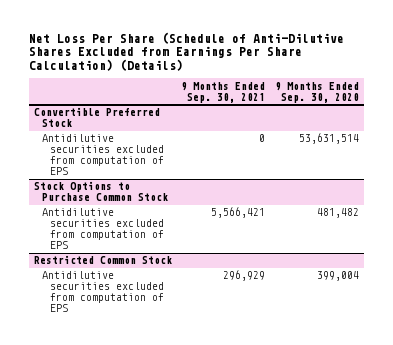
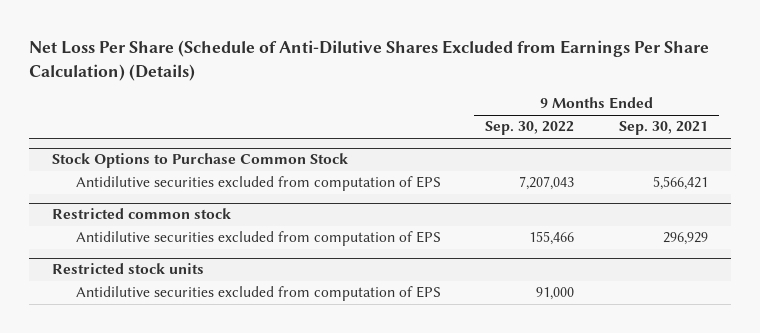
[275,81,360,103] 9 Months Ended Sep. 30, 2020 -> none
none -> [485,121,575,136] Sep. 30, 2022
[33,107,160,128] Convertible Preferred Stock -> none
[41,134,164,176] Antidilutive securities excluded from computation of EPS -> none
[33,255,172,265] Restricted Common Stock -> [51,208,231,220] Restricted common stock
none -> [51,263,204,275] Restricted stock units
none -> [75,286,441,302] Antidilutive securities excluded from computation of EPS

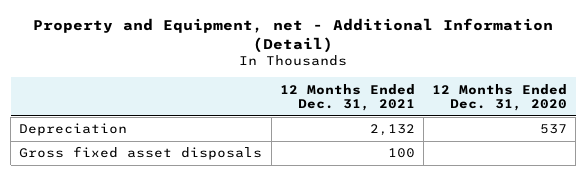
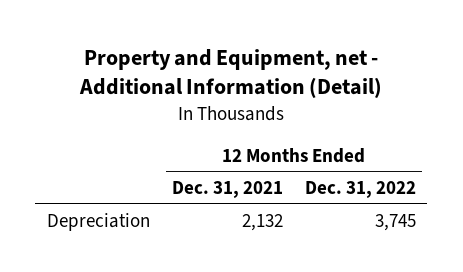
[432,83,568,112] 12 Months Ended Dec. 31, 2020 -> none
none -> [305,180,417,198] Dec. 31, 2022
[19,146,263,161] Gross fixed asset disposals -> none

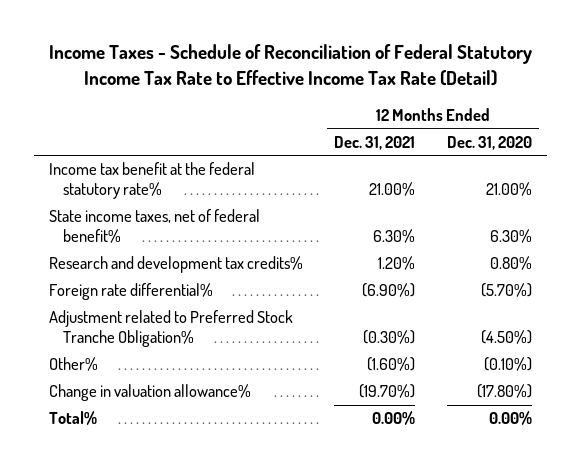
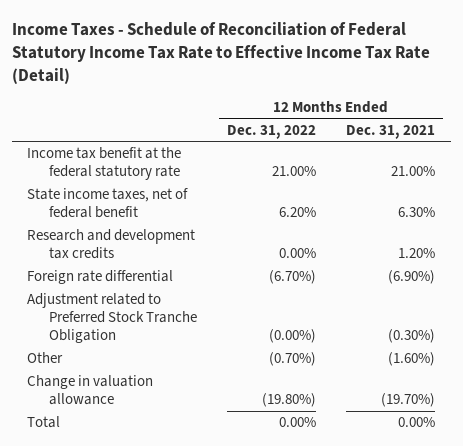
[446,135,532,150] Dec. 31, 2020 -> none
none -> [226,124,316,139] Dec. 31, 2022
[49,162,256,200] Income tax benefit at the federal statutory rate% -> [27,147,182,181] Income tax benefit at the federal statutory rate
[49,209,261,244] State income taxes, net of federal benefit% -> [27,188,189,219] State income taxes, net of federal benefit
[49,256,304,274] Research and development tax credits% -> [27,229,196,260] Research and development tax credits
[49,283,214,301] Foreign rate differential% -> [27,270,174,285] Foreign rate differential
[49,310,294,348] Adjustment related to Preferred Stock Tranche Obligation% -> [27,293,197,344] Adjustment related to Preferred Stock Tranche Obligation
[49,357,99,372] Other% -> [27,352,64,364] Other
[49,384,252,402] Change in valuation allowance% -> [27,375,154,406] Change in valuation allowance
[49,411,98,426] Total% -> [27,416,61,429] Total

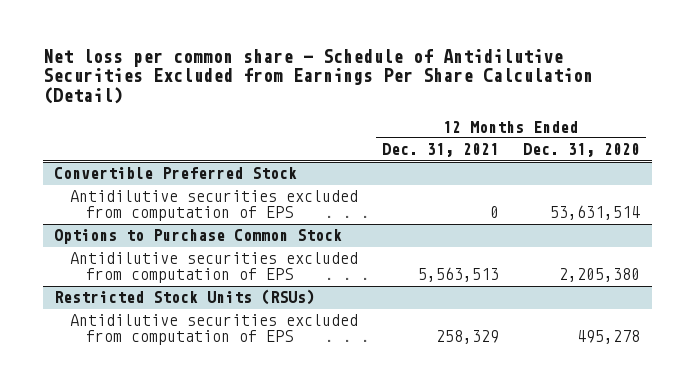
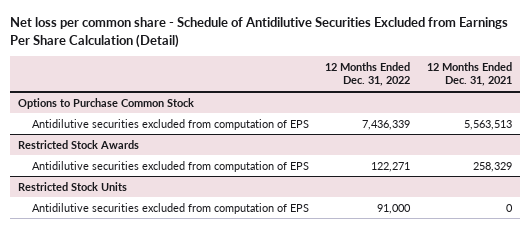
[522,143,640,158] Dec. 31, 2020 -> none
none -> [325,61,411,87] 12 Months Ended Dec. 31, 2022
[54,167,298,180] Convertible Preferred Stock -> none
[70,190,359,222] Antidilutive securities excluded from computation of EPS -> none
[54,289,316,306] Restricted Stock Units (RSUs) -> none
none -> [18,139,140,149] Restricted Stock Awards
none -> [18,181,128,191] Restricted Stock Units
none -> [31,202,309,214] Antidilutive securities excluded from computation of EPS

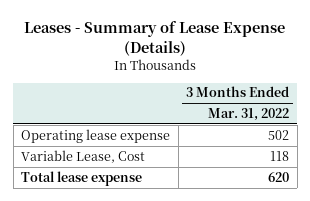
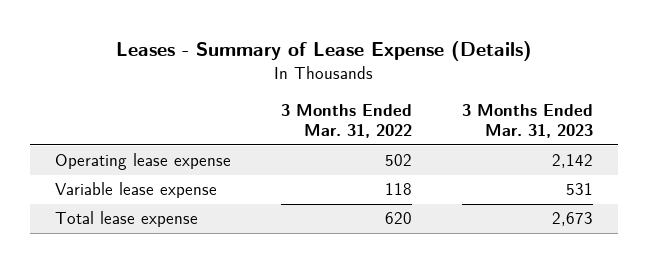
none -> [462,104,594,139] 3 Months Ended Mar. 31, 2023
[21,149,146,163] Variable Lease, Cost -> [55,182,218,199] Variable lease expense

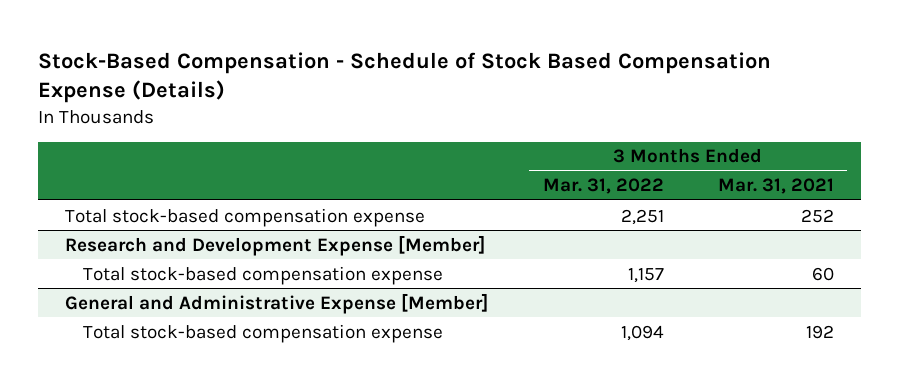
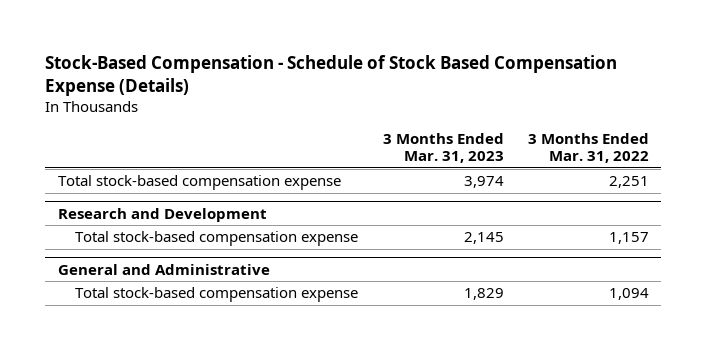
[717,178,834,195] Mar. 31, 2021 -> none
none -> [382,132,504,164] 3 Months Ended Mar. 31, 2023
[65,234,486,256] Research and Development Expense [Member] -> [57,207,267,222] Research and Development
[65,292,489,314] General and Administrative Expense [Member] -> [57,263,270,275] General and Administrative

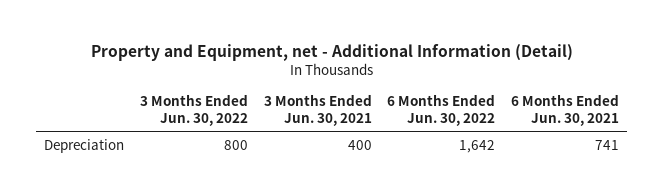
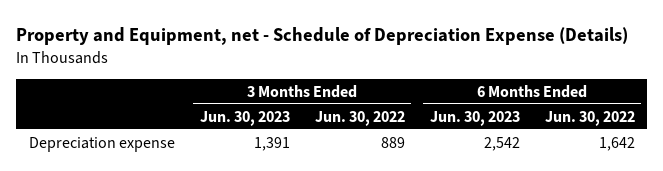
[90,44,573,62] Property and Equipment, net - Additional Information (Detail) -> [16,27,629,46] Property and Equipment, net - Schedule of Depreciation Expense (Details)
[263,94,372,127] 3 Months Ended Jun. 30, 2021 -> none
[510,94,619,127] 6 Months Ended Jun. 30, 2021 -> none
none -> [199,110,290,126] Jun. 30, 2023
none -> [429,110,520,126] Jun. 30, 2023
[44,138,125,153] Depreciation -> [28,136,175,152] Depreciation expense
[223,139,248,150] 800 -> [380,136,405,148] 889

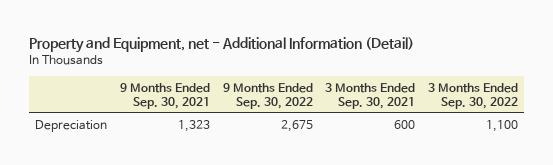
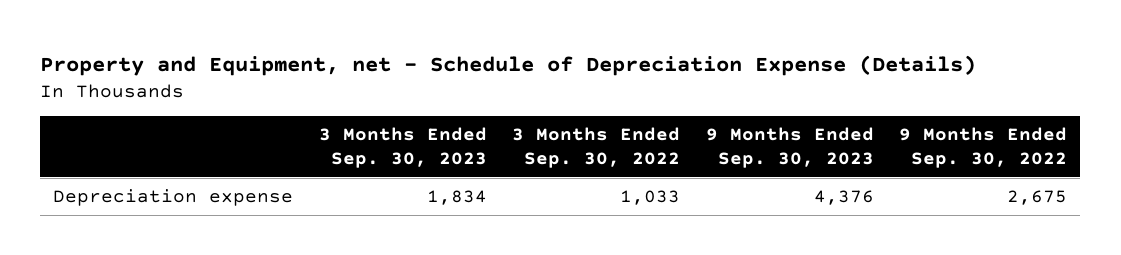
[29,36,415,53] Property and Equipment, net - Additional Information (Detail) -> [40,54,977,76] Property and Equipment, net - Schedule of Depreciation Expense (Details)
[120,82,211,109] 9 Months Ended Sep. 30, 2021 -> none
[325,82,416,109] 3 Months Ended Sep. 30, 2021 -> none
none -> [318,127,487,169] 3 Months Ended Sep. 30, 2023
none -> [705,127,874,169] 9 Months Ended Sep. 30, 2023
[35,120,108,133] Depreciation -> [53,189,294,207] Depreciation expense
[486,120,519,133] 1,100 -> [620,190,681,206] 1,033

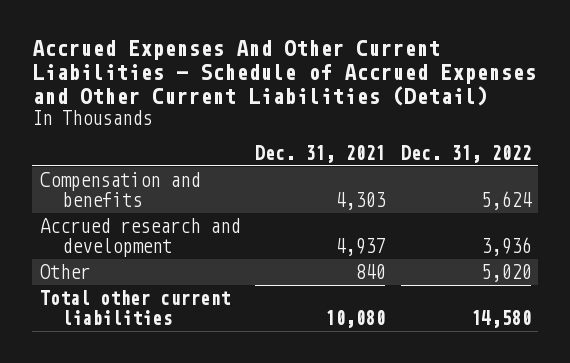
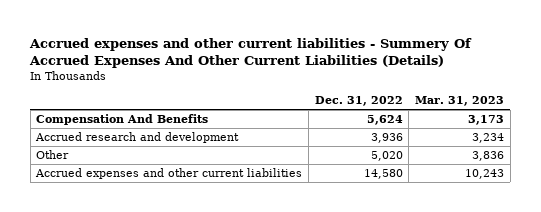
[31,39,536,106] Accrued Expenses And Other Current Liabilities - Schedule of Accrued Expenses and Other Current Liabilities (Detail) -> [29,37,473,68] Accrued expenses and other current liabilities - Summery Of Accrued Expenses And Other Current Liabilities (Details)
[255,145,386,164] Dec. 31, 2021 -> none
none -> [415,96,505,107] Mar. 31, 2023
[39,171,200,207] Compensation and benefits -> [36,114,209,126] Compensation And Benefits
[39,289,230,325] Total other current liabilities -> [35,168,303,180] Accrued expenses and other current liabilities

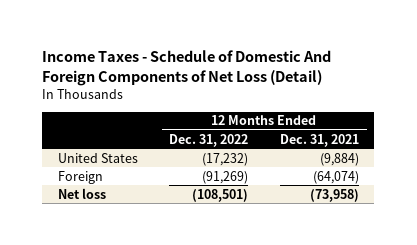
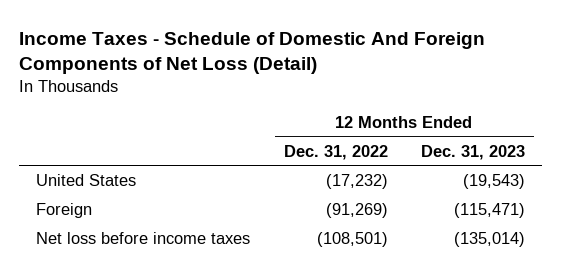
[279,133,359,147] Dec. 31, 2021 -> none
none -> [421,144,526,160] Dec. 31, 2023
[58,187,107,199] Net loss -> [36,231,251,244] Net loss before income taxes

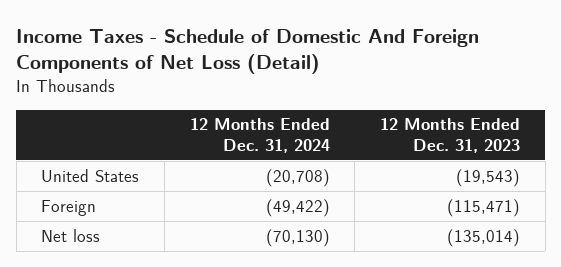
[283,144,388,160] Dec. 31, 2022 -> none
none -> [189,118,330,154] 12 Months Ended Dec. 31, 2024
[36,231,251,244] Net loss before income taxes -> [41,228,101,242] Net loss

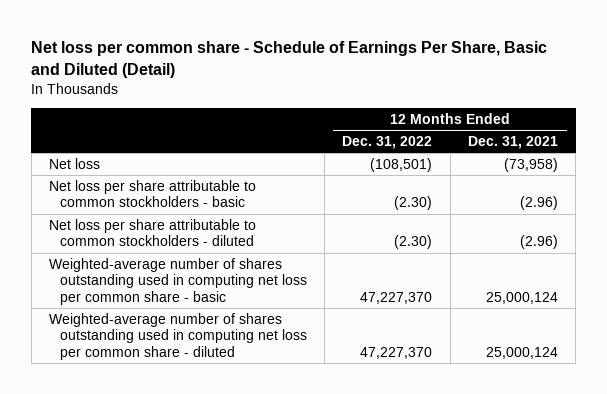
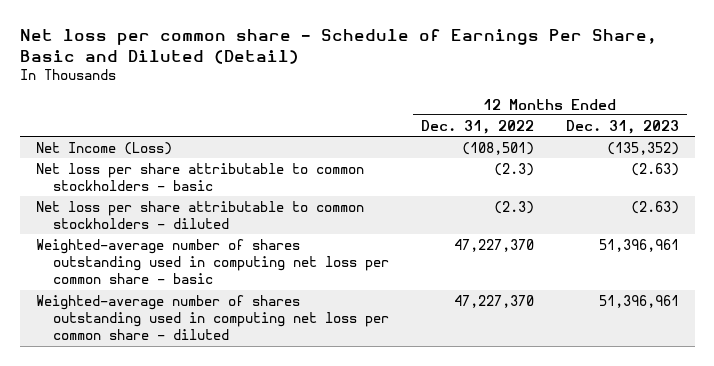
[467,135,558,149] Dec. 31, 2021 -> none
none -> [565,119,679,134] Dec. 31, 2023
[49,157,101,169] Net loss -> [35,141,172,155] Net Income (Loss)
[394,196,433,211] (2.30) -> [493,162,534,176] (2.3)
[394,235,433,250] (2.30) -> [493,200,534,214] (2.3)

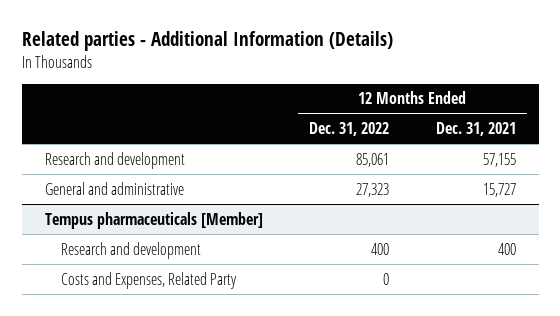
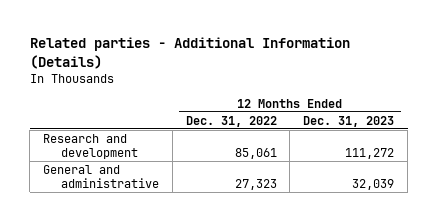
[435,122,516,137] Dec. 31, 2021 -> none
none -> [303,115,395,127] Dec. 31, 2023
[44,211,263,229] Tempus pharmaceuticals [Member] -> none
[60,241,201,259] Research and development -> none
[60,271,237,289] Costs and Expenses, Related Party -> none

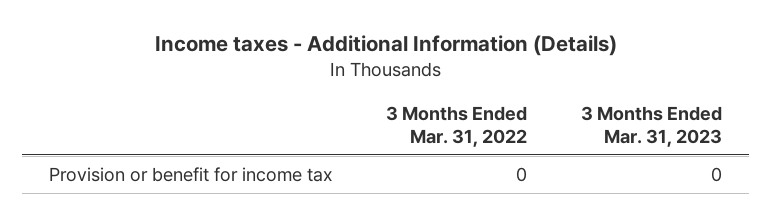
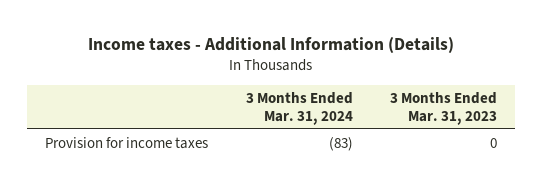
[386,105,528,147] 3 Months Ended Mar. 31, 2022 -> none
none -> [245,92,353,125] 3 Months Ended Mar. 31, 2024
[49,167,333,183] Provision or benefit for income tax -> [45,136,209,149] Provision for income taxes

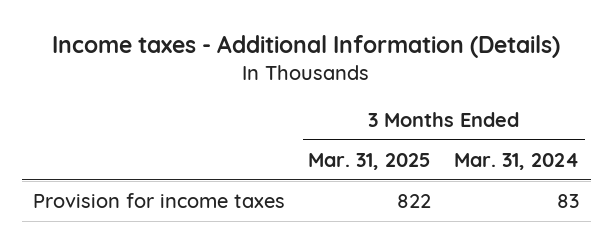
[389,92,497,125] 3 Months Ended Mar. 31, 2023 -> none
none -> [308,152,432,170] Mar. 31, 2025
[328,136,353,151] (83) -> [557,194,580,209] 83

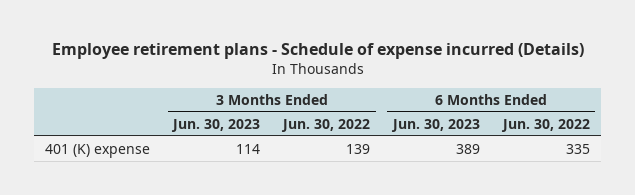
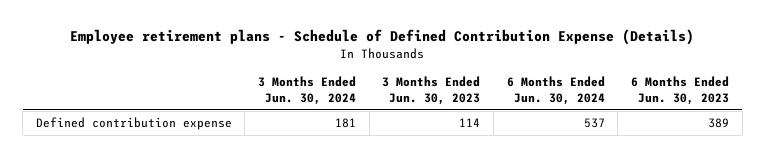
[51,43,584,60] Employee retirement plans - Schedule of expense incurred (Details) -> [70,29,695,46] Employee retirement plans - Schedule of Defined Contribution Expense (Details)
[281,118,371,132] Jun. 30, 2022 -> none
[500,118,590,132] Jun. 30, 2022 -> none
none -> [258,76,357,105] 3 Months Ended Jun. 30, 2024
none -> [506,76,605,105] 6 Months Ended Jun. 30, 2024
[45,143,151,158] 401 (K) expense -> [35,117,232,131] Defined contribution expense

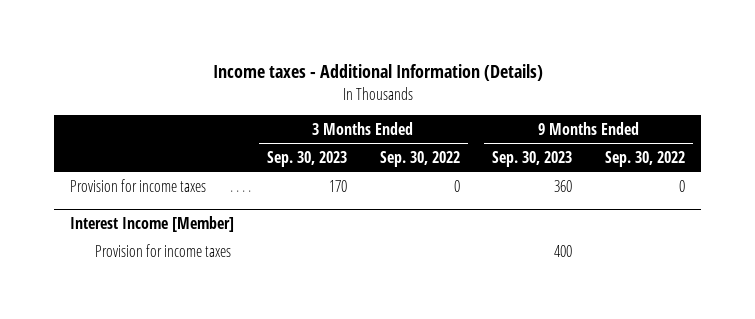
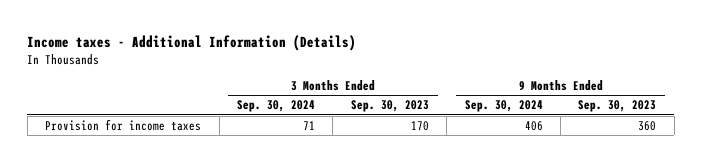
[379,150,460,167] Sep. 30, 2022 -> none
[605,150,686,167] Sep. 30, 2022 -> none
none -> [237,100,316,113] Sep. 30, 2024
none -> [464,100,543,113] Sep. 30, 2024
[70,215,235,232] Interest Income [Member] -> none
[95,243,232,257] Provision for income taxes -> none

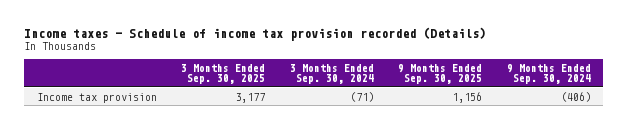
[27,34,357,51] Income taxes - Additional Information (Details) -> [24,27,487,42] Income taxes - Schedule of income tax provision recorded (Details)
[350,100,429,113] Sep. 30, 2023 -> none
[578,100,657,113] Sep. 30, 2023 -> none
none -> [181,63,266,85] 3 Months Ended Sep. 30, 2025
none -> [398,63,483,85] 9 Months Ended Sep. 30, 2025
[45,118,202,131] Provision for income taxes -> [36,92,157,103] Income tax provision
[303,120,316,130] 71 -> [349,91,374,102] (71)
[524,120,543,131] 406 -> [560,91,591,102] (406)

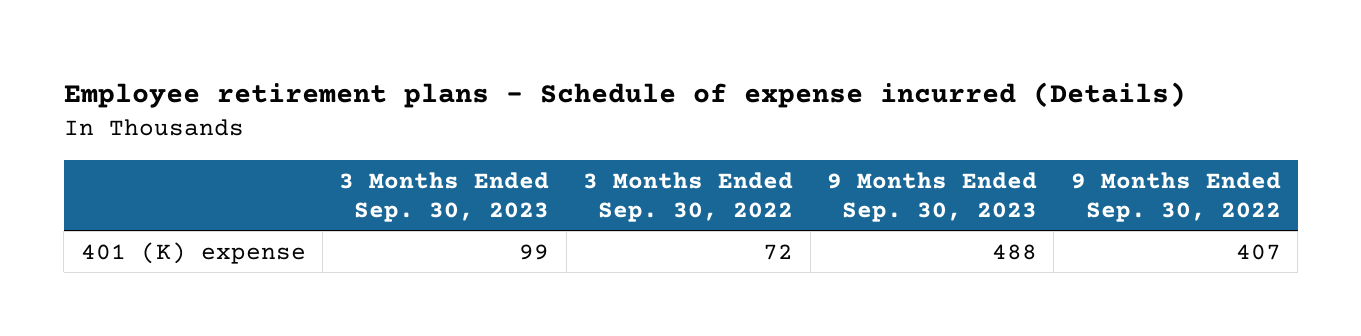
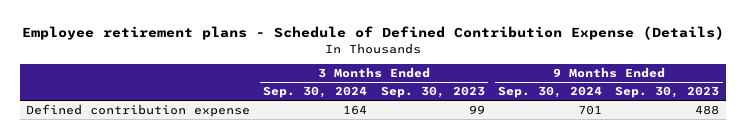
[63,82,1186,109] Employee retirement plans - Schedule of expense incurred (Details) -> [21,26,724,41] Employee retirement plans - Schedule of Defined Contribution Expense (Details)
[583,171,794,223] 3 Months Ended Sep. 30, 2022 -> none
[1070,171,1281,223] 9 Months Ended Sep. 30, 2022 -> none
none -> [263,86,368,99] Sep. 30, 2024
none -> [498,86,603,99] Sep. 30, 2024
[80,241,306,264] 401 (K) expense -> [26,103,251,117] Defined contribution expense

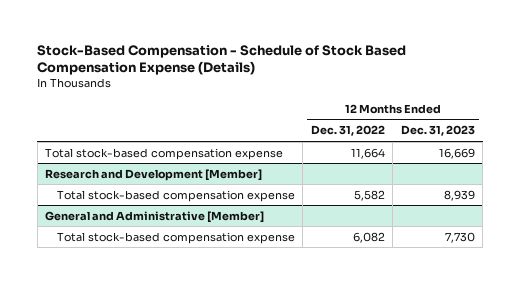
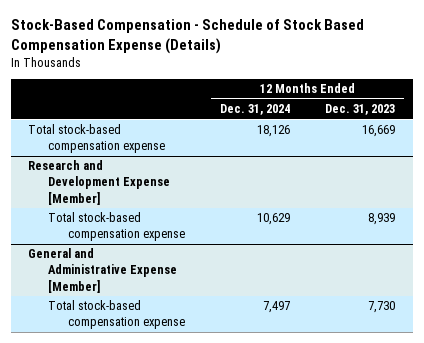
[310,125,385,137] Dec. 31, 2022 -> none
none -> [220,104,291,116] Dec. 31, 2024
[45,168,263,181] Research and Development [Member] -> [28,160,171,205] Research and Development Expense [Member]
[45,210,265,223] General and Administrative [Member] -> [28,248,178,293] General and Administrative Expense [Member]

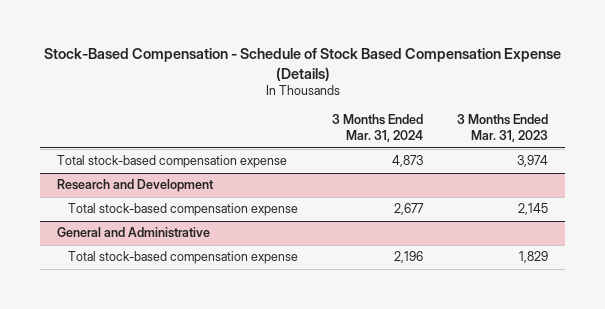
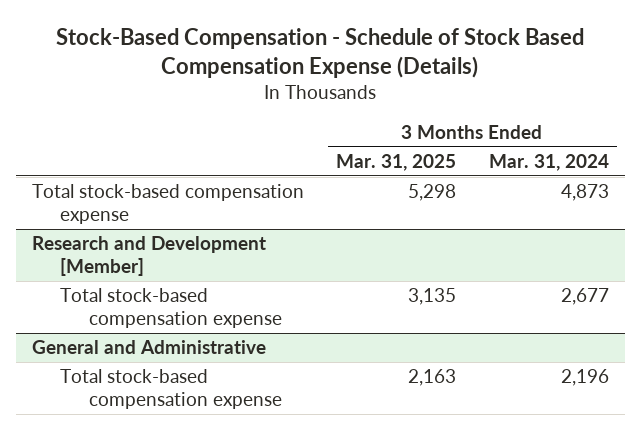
[457,114,549,143] 3 Months Ended Mar. 31, 2023 -> none
none -> [336,154,457,172] Mar. 31, 2025
[56,179,214,193] Research and Development -> [31,236,266,277] Research and Development [Member]

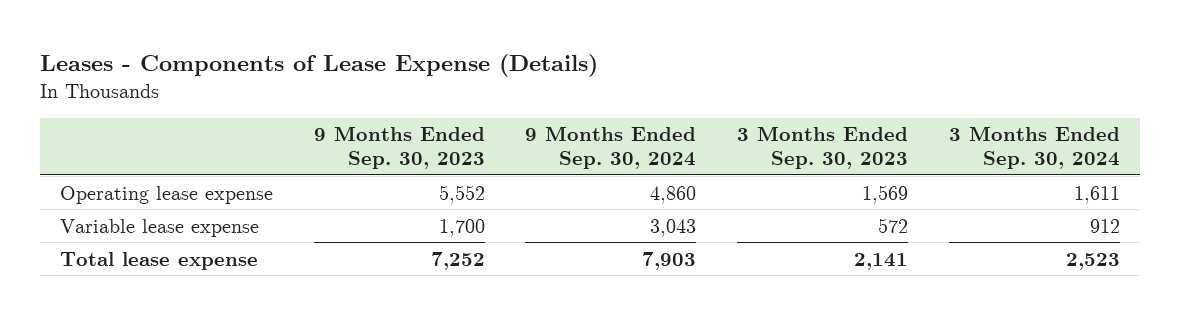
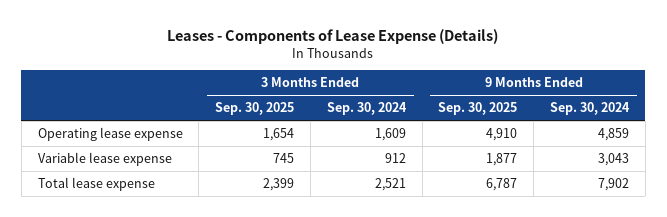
[313,126,485,170] 9 Months Ended Sep. 30, 2023 -> none
[736,126,908,170] 3 Months Ended Sep. 30, 2023 -> none
none -> [215,102,295,116] Sep. 30, 2025
none -> [438,102,518,116] Sep. 30, 2025
[650,185,697,204] 4,860 -> [598,128,630,142] 4,859
[1073,185,1120,204] 1,611 -> [374,128,406,142] 1,609
[642,251,697,270] 7,903 -> [598,178,630,192] 7,902
[1065,252,1120,270] 2,523 -> [374,178,406,192] 2,521

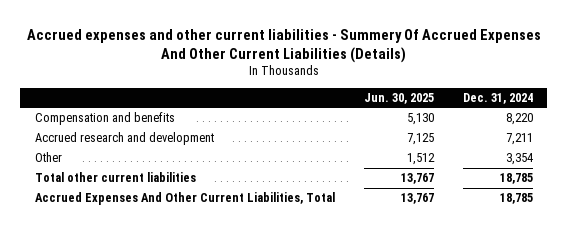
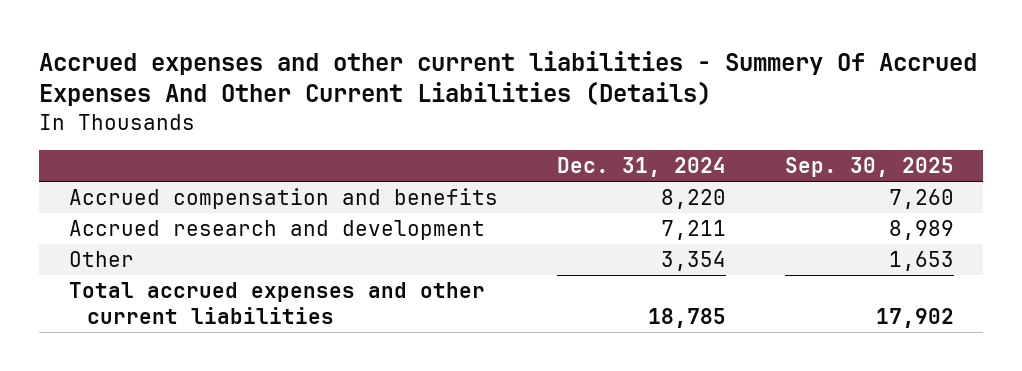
[363,93,434,105] Jun. 30, 2025 -> none
none -> [784,157,954,178] Sep. 30, 2025
[34,112,175,126] Compensation and benefits -> [68,187,498,209] Accrued compensation and benefits
[34,172,196,183] Total other current liabilities -> none
[34,192,335,206] Accrued Expenses And Other Current Liabilities, Total -> [68,281,485,324] Total accrued expenses and other current liabilities

